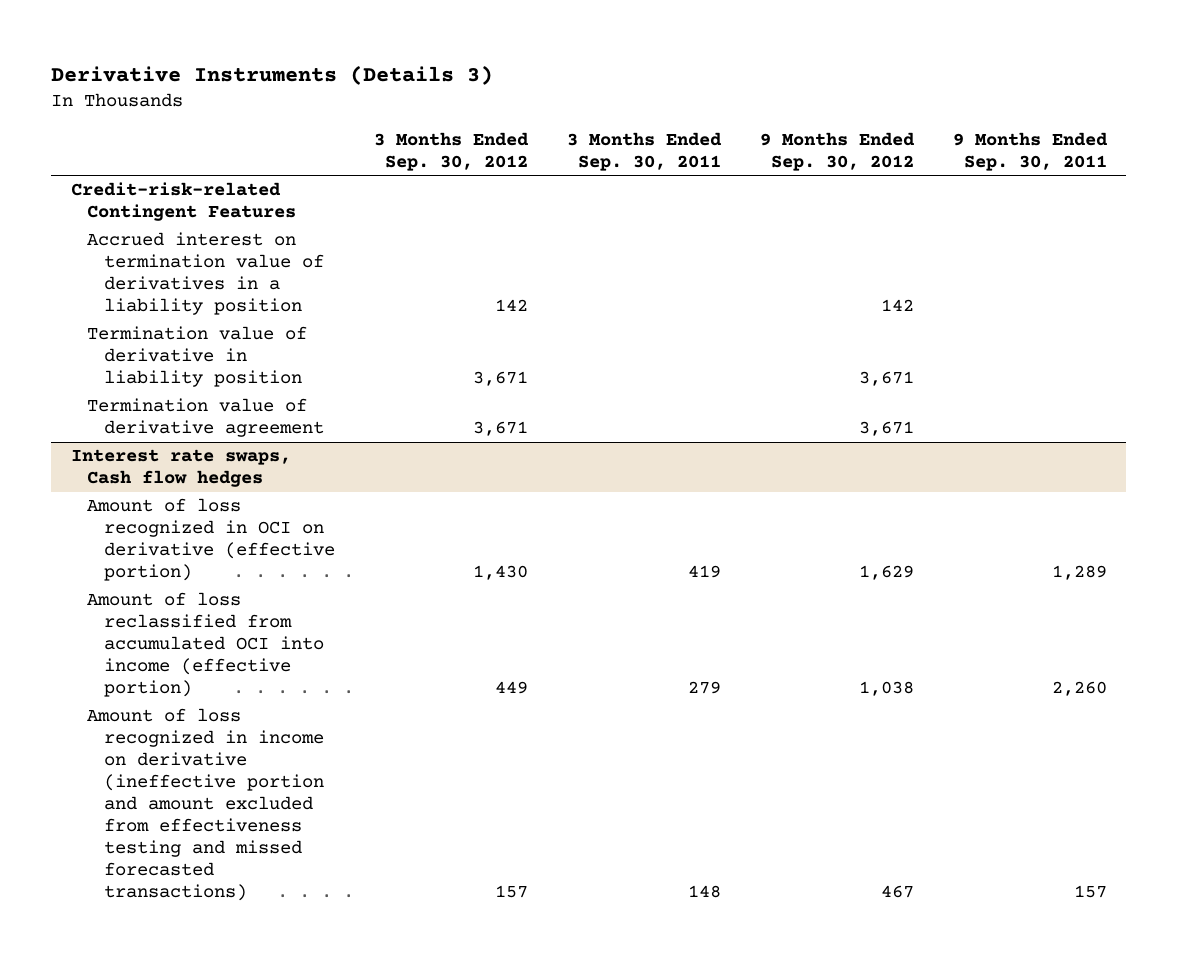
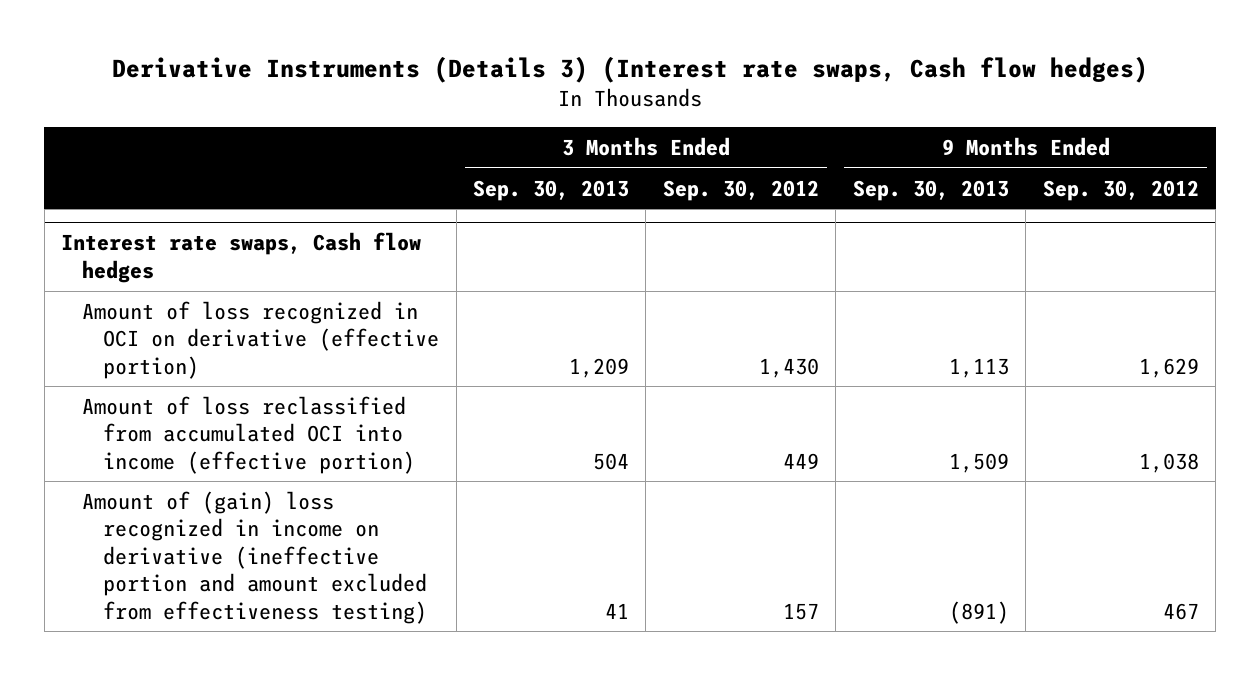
[51,64,494,85] Derivative Instruments (Details 3) -> [112,56,1149,84] Derivative Instruments (Details 3) (Interest rate swaps, Cash flow hedges)
[566,131,722,171] 3 Months Ended Sep. 30, 2011 -> none
[952,131,1108,171] 9 Months Ended Sep. 30, 2011 -> none
none -> [472,179,629,201] Sep. 30, 2013
none -> [852,179,1009,201] Sep. 30, 2013
[70,182,297,222] Credit-risk-related Contingent Features -> none
[87,232,324,316] Accrued interest on termination value of derivatives in a liability position -> none
[87,326,308,388] Termination value of derivative in liability position -> none
[87,398,324,438] Termination value of derivative agreement -> none
[87,708,324,902] Amount of loss recognized in income on derivative (ineffective portion and amount excluded from effectiveness testing and missed forecasted transactions) -> [82,490,428,624] Amount of (gain) loss recognized in income on derivative (ineffective portion and amount excluded from effectiveness testing)

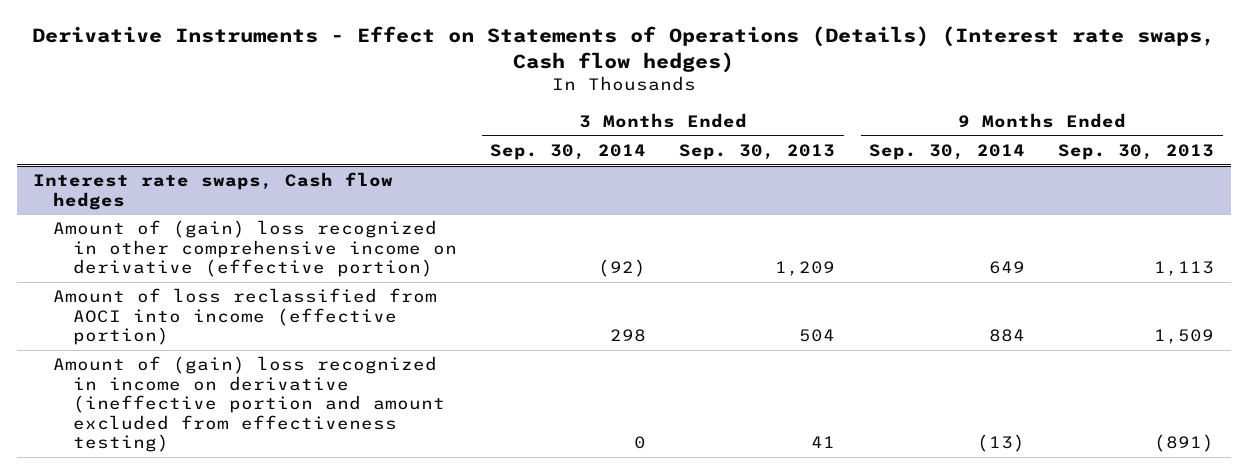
[112,56,1149,84] Derivative Instruments (Details 3) (Interest rate swaps, Cash flow hedges) -> [31,26,1215,74] Derivative Instruments - Effect on Statements of Operations (Details) (Interest rate swaps, Cash flow hedges)
[662,179,819,201] Sep. 30, 2012 -> none
[1042,179,1199,201] Sep. 30, 2012 -> none
none -> [489,144,646,161] Sep. 30, 2014
none -> [868,144,1025,161] Sep. 30, 2014
[82,300,440,379] Amount of loss recognized in OCI on derivative (effective portion) -> [52,220,457,278] Amount of (gain) loss recognized in other comprehensive income on derivative (effective portion)
[82,395,416,474] Amount of loss reclassified from accumulated OCI into income (effective portion) -> [52,288,437,346] Amount of loss reclassified from AOCI into income (effective portion)

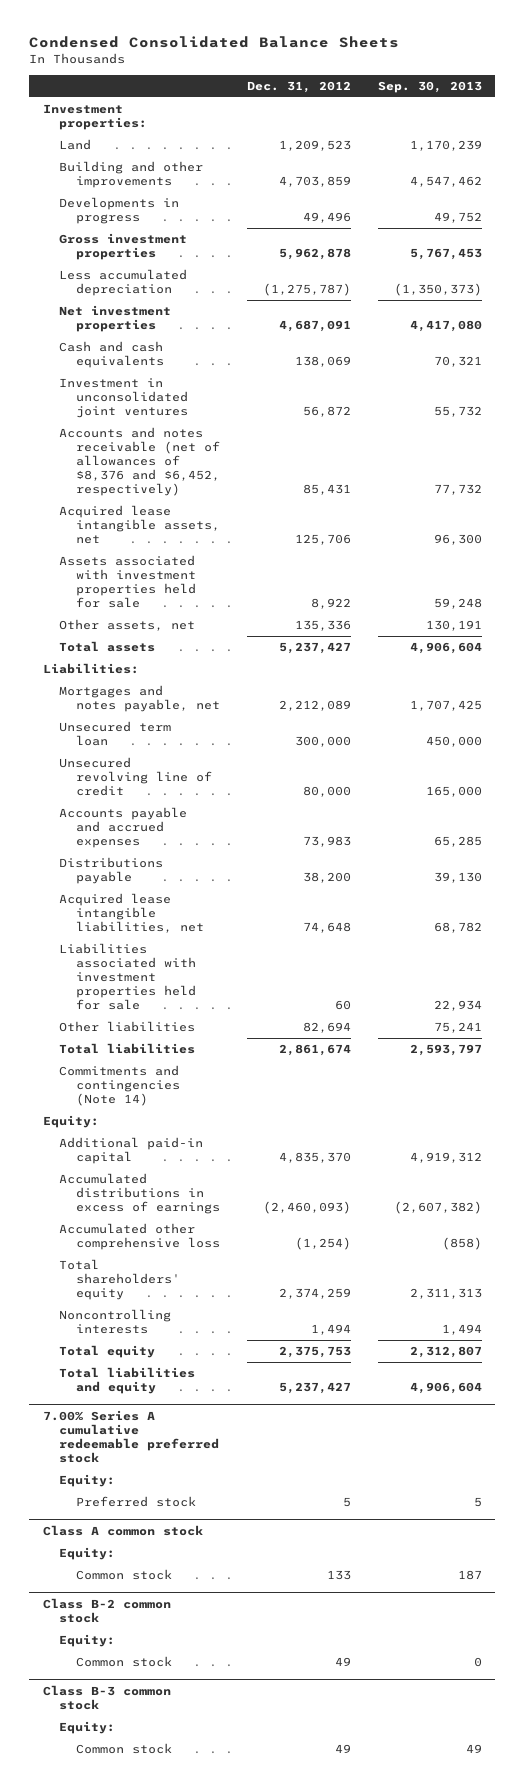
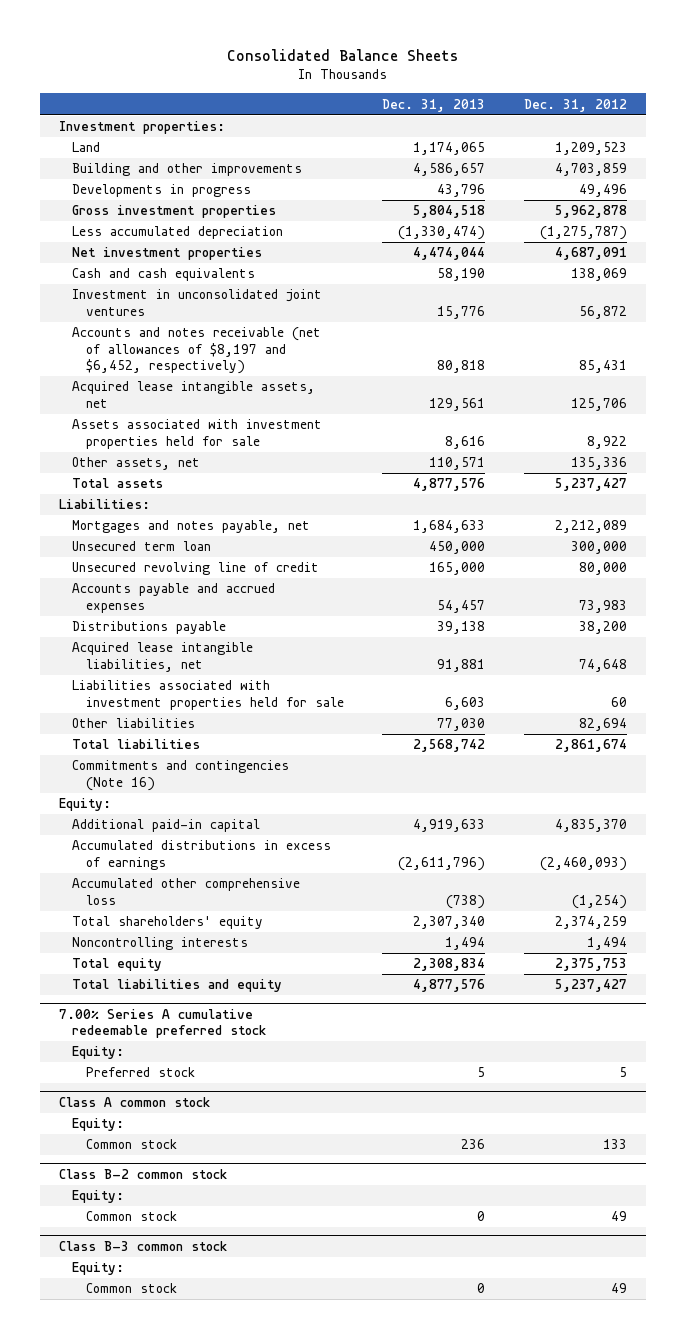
[29,36,400,49] Condensed Consolidated Balance Sheets -> [226,49,458,62] Consolidated Balance Sheets
[377,80,482,93] Sep. 30, 2013 -> none
none -> [382,98,486,112] Dec. 31, 2013
[59,427,220,496] Accounts and notes receivable (net of allowances of $8,376 and $6,452, respectively) -> [72,327,322,375] Accounts and notes receivable (net of allowances of $8,197 and $6,452, respectively)
[59,1065,180,1107] Commitments and contingencies (Note 14) -> [72,760,290,791] Commitments and contingencies (Note 16)

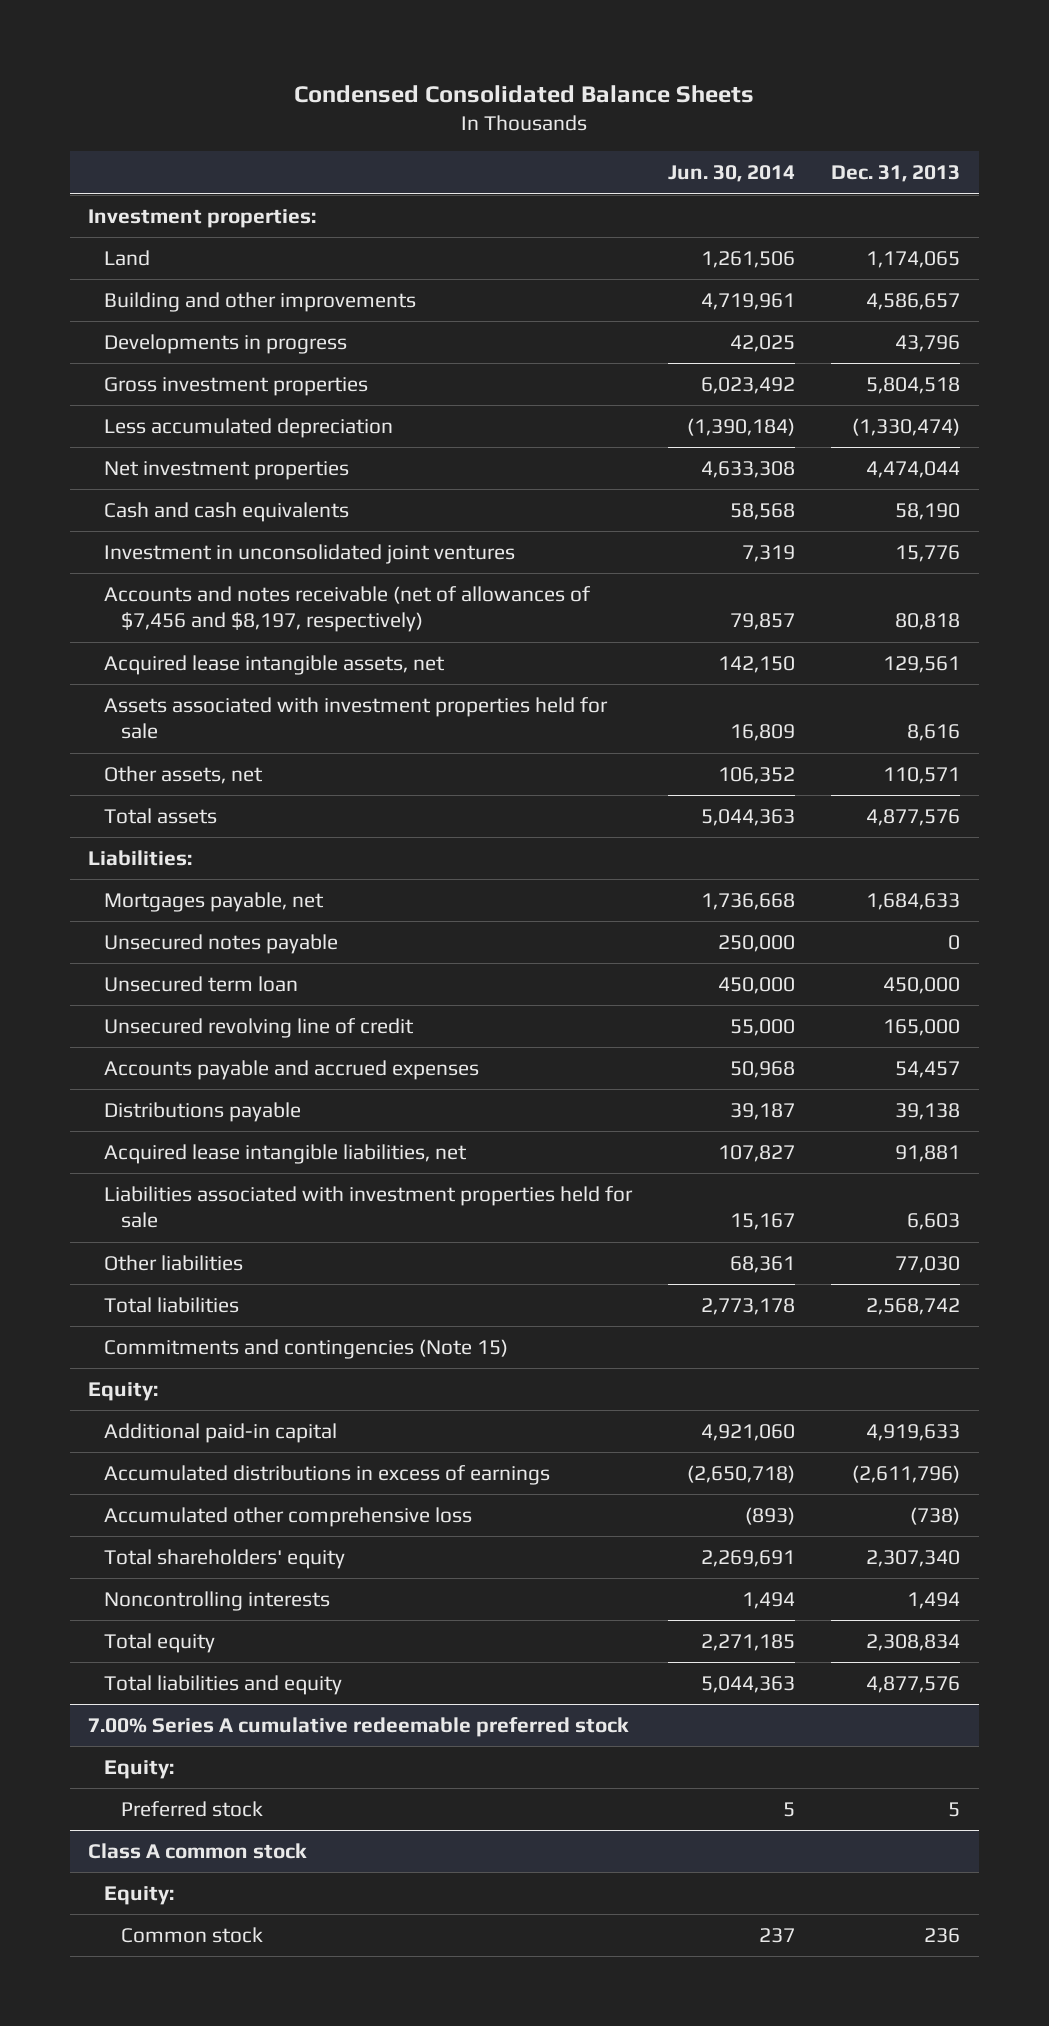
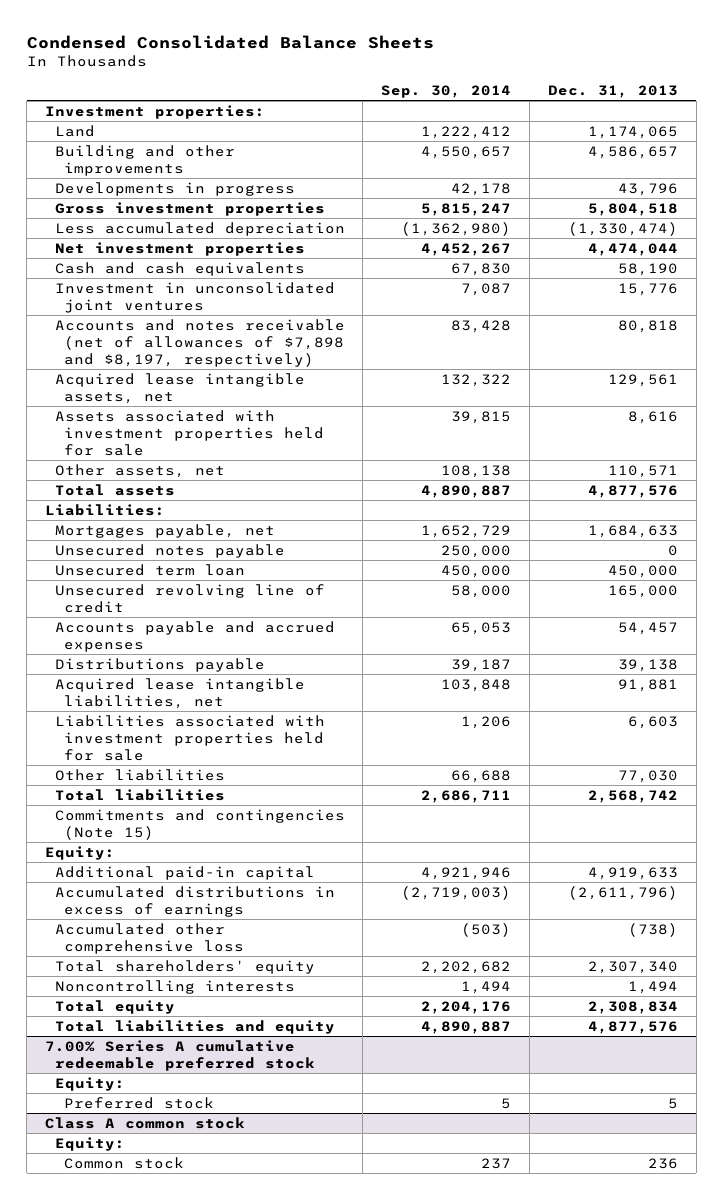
[668,165,796,183] Jun. 30, 2014 -> none
none -> [381,84,512,98] Sep. 30, 2014
[104,585,592,633] Accounts and notes receivable (net of allowances of $7,456 and $8,197, respectively) -> [54,318,345,367] Accounts and notes receivable (net of allowances of $7,898 and $8,197, respectively)

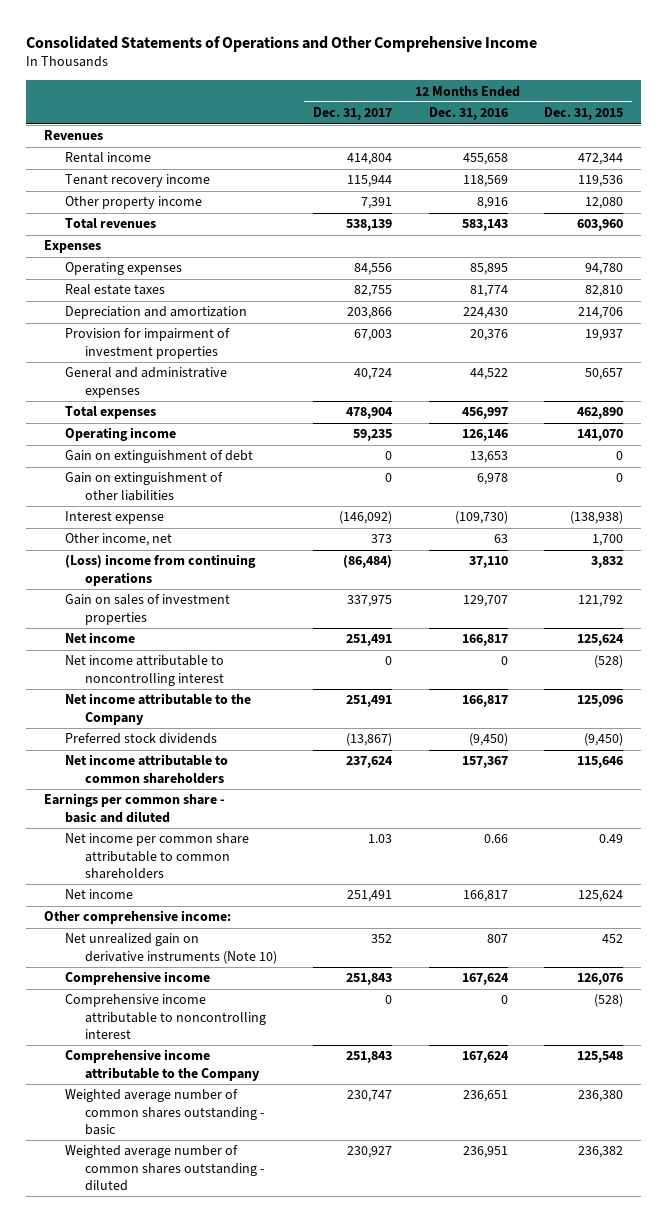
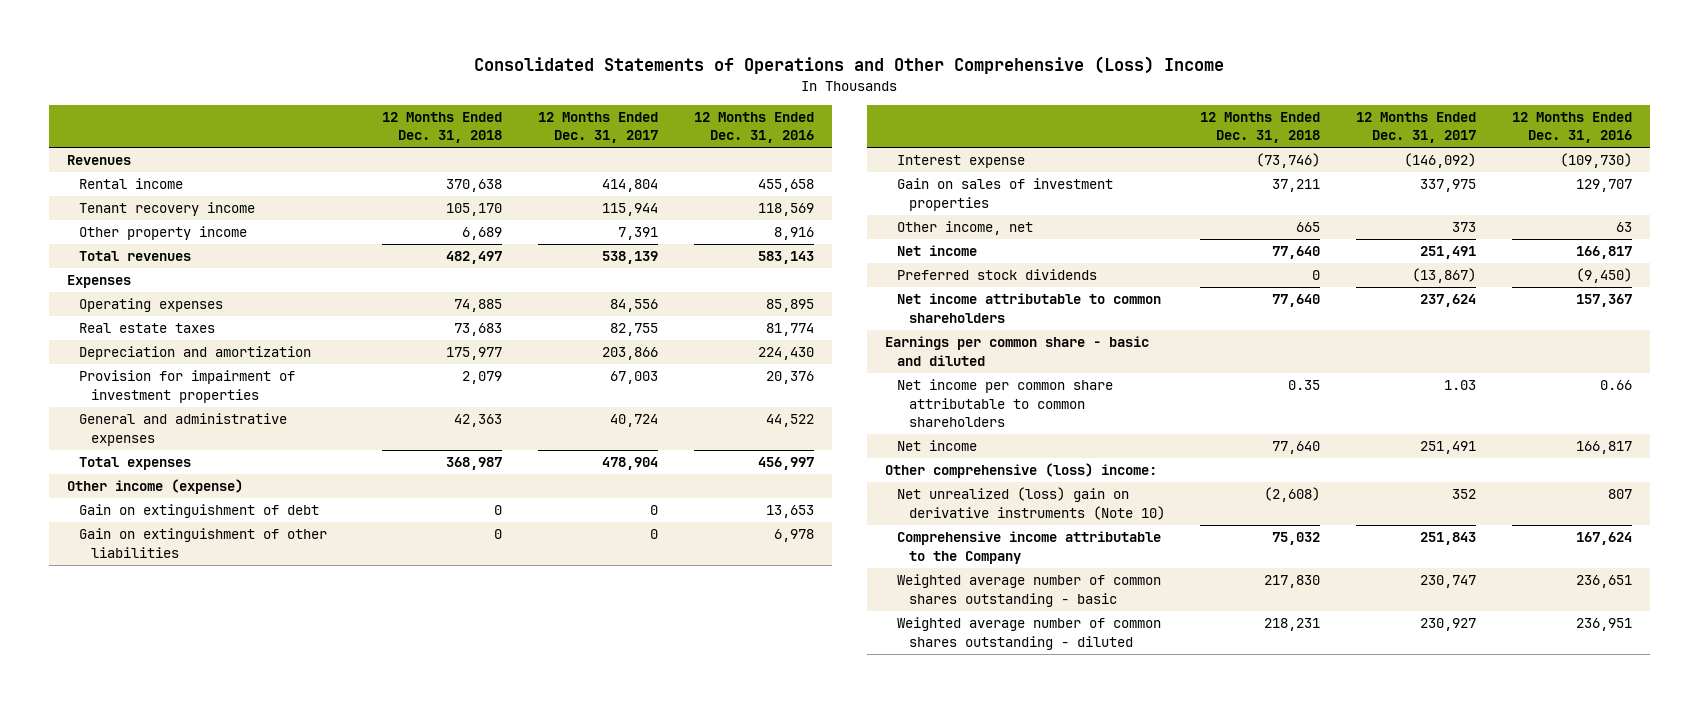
[26,35,538,52] Consolidated Statements of Operations and Other Comprehensive Income -> [474,56,1225,75] Consolidated Statements of Operations and Other Comprehensive (Loss) Income
[544,107,624,121] Dec. 31, 2015 -> none
none -> [382,112,503,144] 12 Months Ended Dec. 31, 2018
[64,427,176,442] Operating income -> none
none -> [67,479,244,495] Other income (expense)
[64,554,256,586] (Loss) income from continuing operations -> none
[64,533,172,547] Other income, net -> [896,221,1033,236] Other income, net
[64,655,224,686] Net income attributable to noncontrolling interest -> none
[64,693,251,725] Net income attributable to the Company -> none
[64,971,210,986] Comprehensive income -> none
[64,994,266,1039] Comprehensive income attributable to noncontrolling interest -> none
[44,910,232,925] Other comprehensive income: -> [885,463,1158,479] Other comprehensive (loss) income:
[64,933,277,964] Net unrealized gain on derivative instruments (Note 10) -> [896,487,1165,520] Net unrealized (loss) gain on derivative instruments (Note 10)

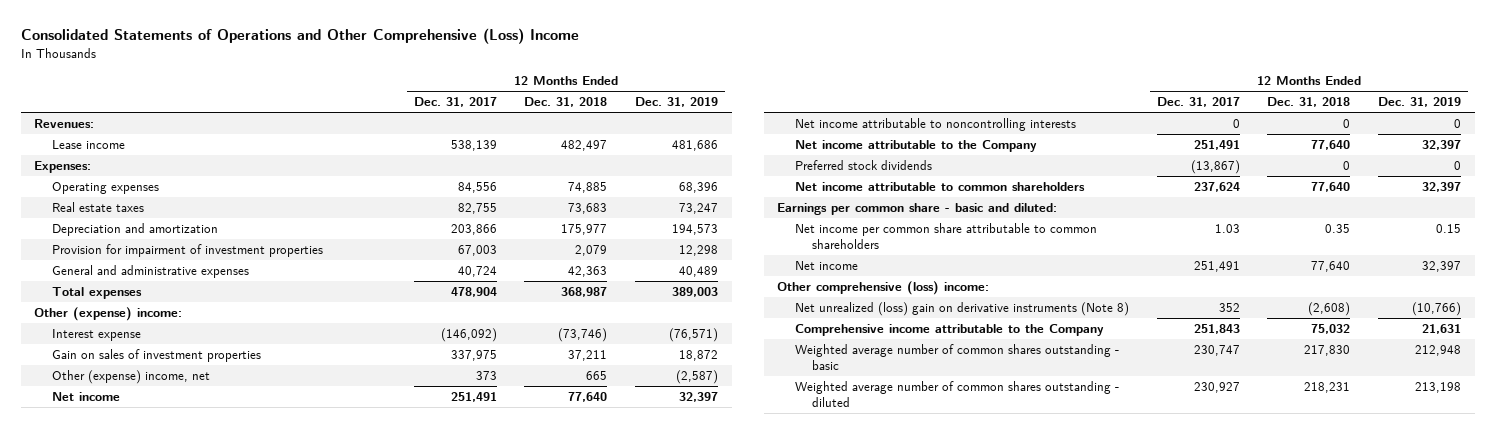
[693,112,814,144] 12 Months Ended Dec. 31, 2016 -> none
none -> [634,97,718,108] Dec. 31, 2019
[79,178,184,190] Rental income -> none
[79,202,256,217] Tenant recovery income -> none
[79,226,248,241] Other property income -> none
[67,155,132,166] Revenues -> [34,118,95,128] Revenues:
[79,251,192,262] Total revenues -> [51,139,125,149] Lease income
[67,275,132,289] Expenses -> [34,160,92,173] Expenses:
[79,504,320,519] Gain on extinguishment of debt -> none
[79,528,328,558] Gain on extinguishment of other liabilities -> none
[67,479,244,495] Other income (expense) -> [34,306,183,321] Other (expense) income:
[896,221,1033,236] Other income, net -> [51,369,210,384] Other (expense) income, net
none -> [794,117,1076,131] Net income attributable to noncontrolling interests
none -> [794,139,1037,152] Net income attributable to the Company
[885,336,1150,366] Earnings per common share - basic and diluted -> [777,202,1058,215] Earnings per common share - basic and diluted:
[896,487,1165,520] Net unrealized (loss) gain on derivative instruments (Note 10) -> [794,301,1129,316] Net unrealized (loss) gain on derivative instruments (Note 8)

